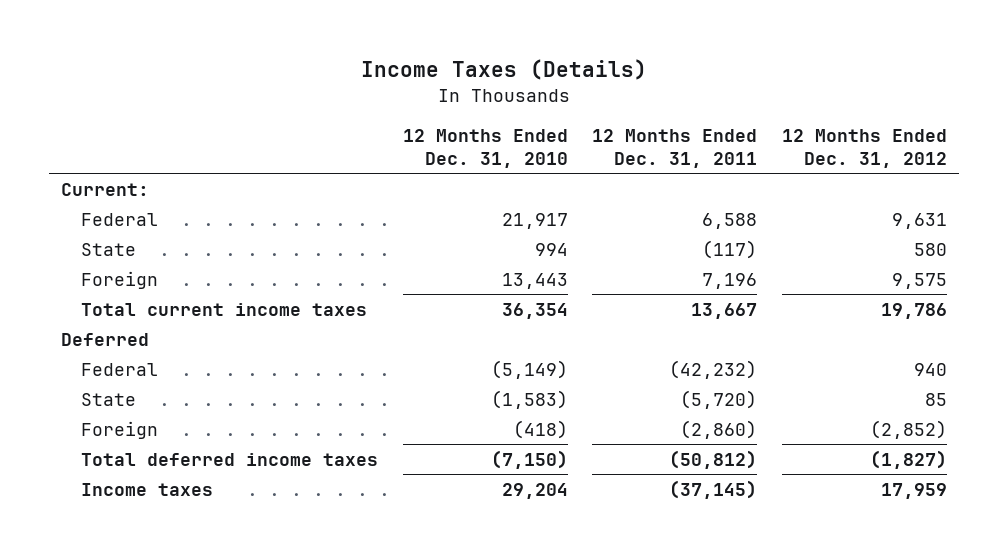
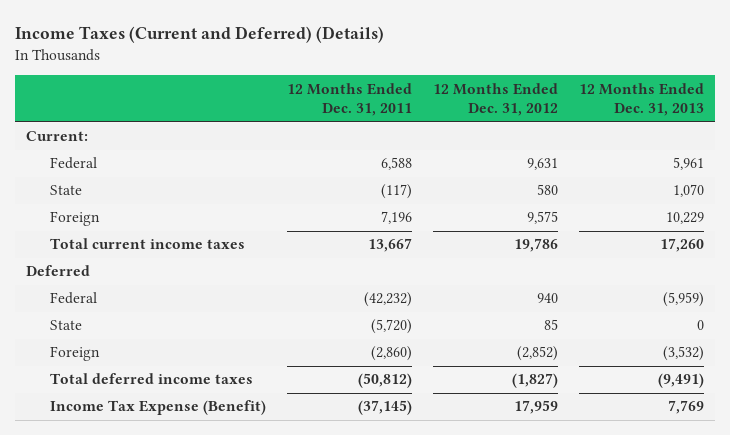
[361,59,648,81] Income Taxes (Details) -> [15,26,385,44] Income Taxes (Current and Deferred) (Details)
[402,128,568,169] 12 Months Ended Dec. 31, 2010 -> none
none -> [579,82,705,117] 12 Months Ended Dec. 31, 2013
[80,482,213,496] Income taxes -> [49,400,266,416] Income Tax Expense (Benefit)

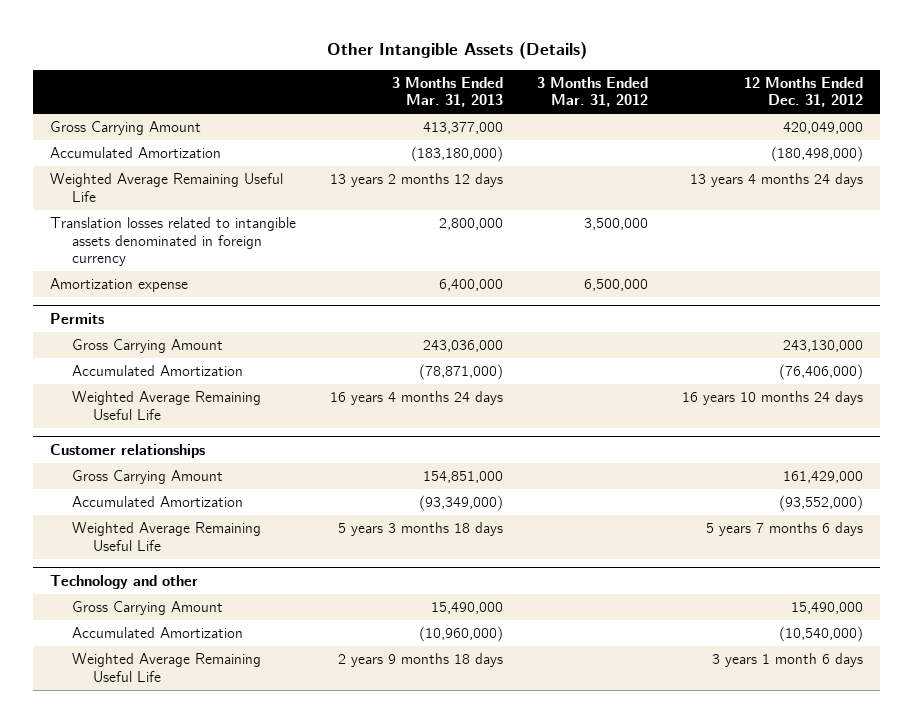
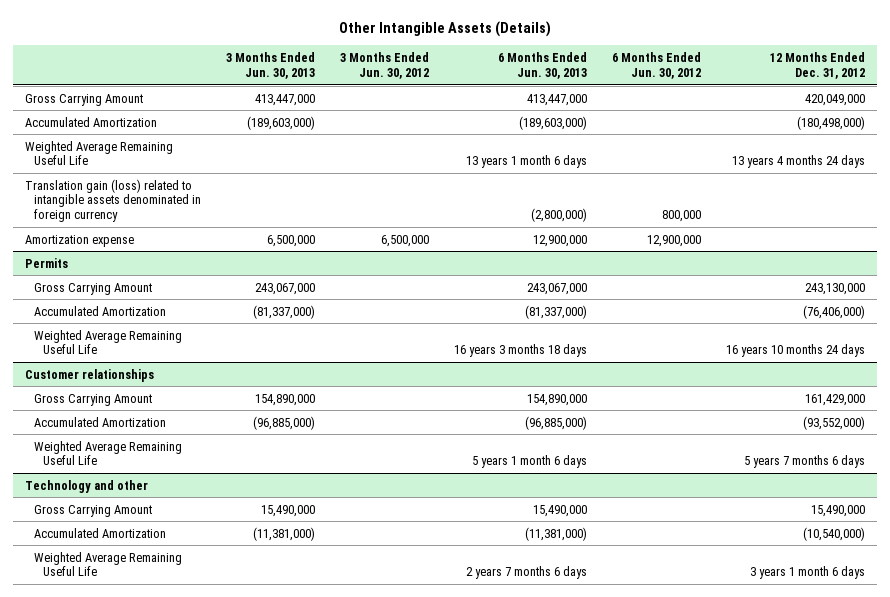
[392,76,504,108] 3 Months Ended Mar. 31, 2013 -> none
[537,76,649,108] 3 Months Ended Mar. 31, 2012 -> none
none -> [226,52,316,79] 3 Months Ended Jun. 30, 2013
none -> [340,52,430,79] 3 Months Ended Jun. 30, 2012
none -> [497,52,587,79] 6 Months Ended Jun. 30, 2013
none -> [611,52,701,79] 6 Months Ended Jun. 30, 2012
[50,217,297,267] Translation losses related to intangible assets denominated in foreign currency -> [25,178,202,223] Translation gain (loss) related to intangible assets denominated in foreign currency

